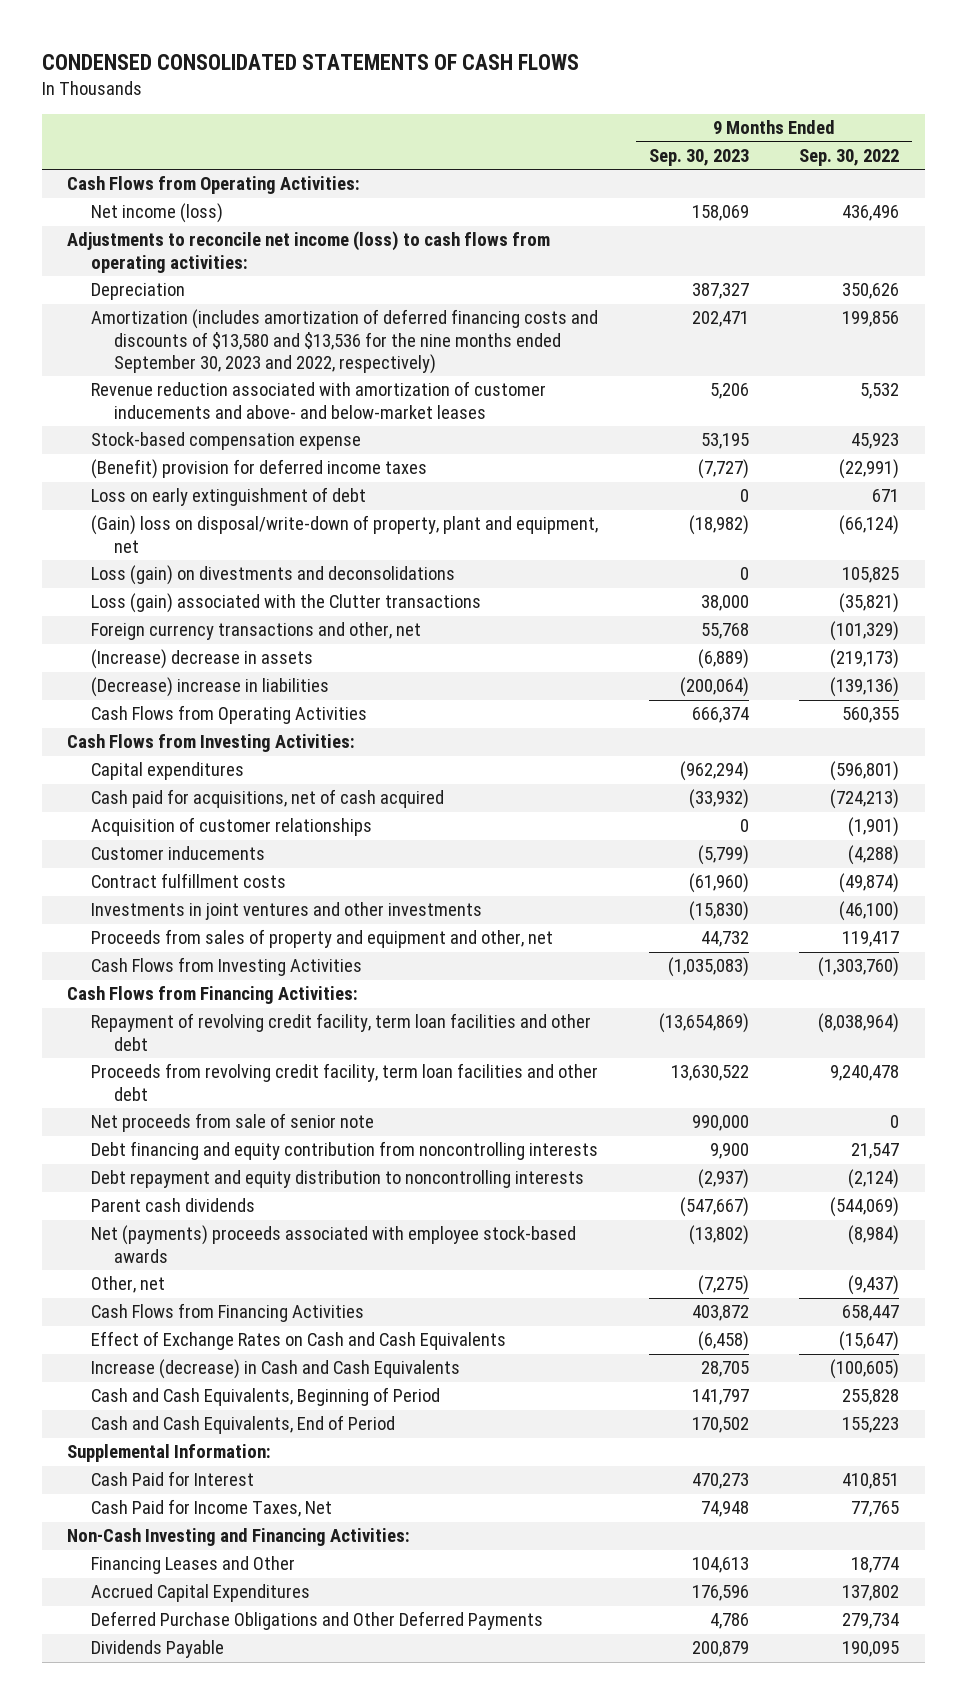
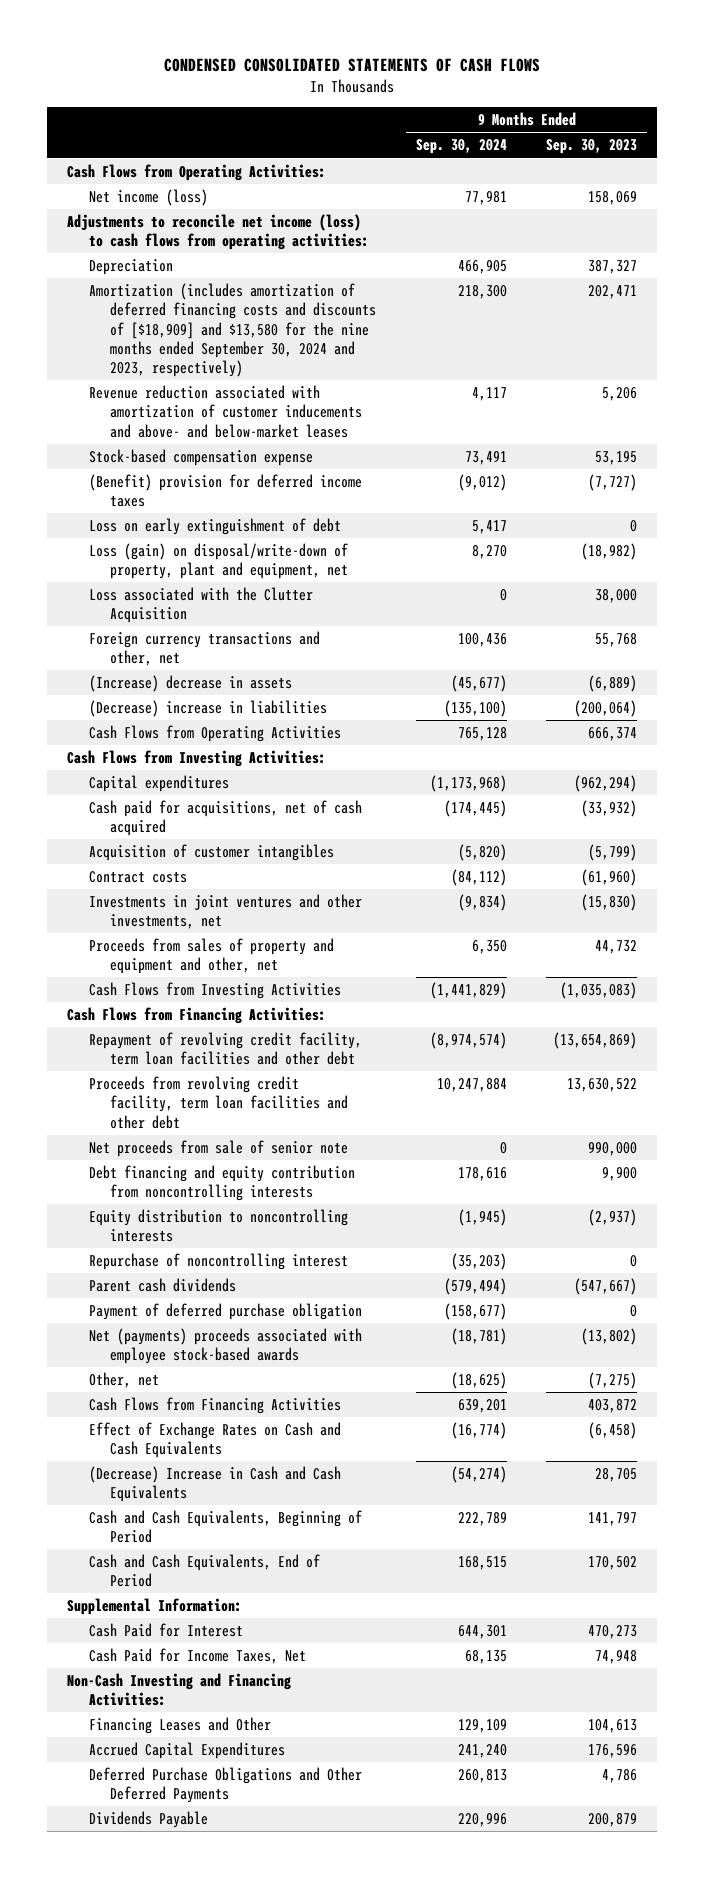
[799,149,900,167] Sep. 30, 2022 -> none
none -> [415,139,507,155] Sep. 30, 2024
[90,309,598,374] Amortization (includes amortization of deferred financing costs and discounts of $13,580 and $13,536 for the nine months ended September 30, 2023 and 2022, respectively) -> [88,282,377,378] Amortization (includes amortization of deferred financing costs and discounts of [$18,909] and $13,580 for the nine months ended September 30, 2024 and 2023, respectively)
[90,565,455,586] Loss (gain) on divestments and deconsolidations -> none
[90,515,598,553] (Gain) loss on disposal/write-down of property, plant and equipment, net -> [88,542,349,580] Loss (gain) on disposal/write-down of property, plant and equipment, net
[90,593,481,614] Loss (gain) associated with the Clutter transactions -> [88,586,313,624] Loss associated with the Clutter Acquisition
[90,846,265,861] Customer inducements -> none
[90,817,372,837] Acquisition of customer relationships -> [88,843,334,861] Acquisition of customer intangibles
[739,819,749,833] 0 -> [588,843,638,861] (5,799)
[90,873,286,889] Contract fulfillment costs -> [88,870,187,883] Contract costs
[90,902,482,921] Investments in joint ventures and other investments -> [88,893,362,930] Investments in joint ventures and other investments, net
[90,1170,584,1189] Debt repayment and equity distribution to noncontrolling interests -> [88,1208,348,1243] Equity distribution to noncontrolling interests
none -> [88,1252,348,1270] Repurchase of noncontrolling interest
none -> [88,1302,362,1320] Payment of deferred purchase obligation
[90,1359,460,1380] Increase (decrease) in Cash and Cash Equivalents -> [88,1465,341,1503] (Decrease) Increase in Cash and Cash Equivalents

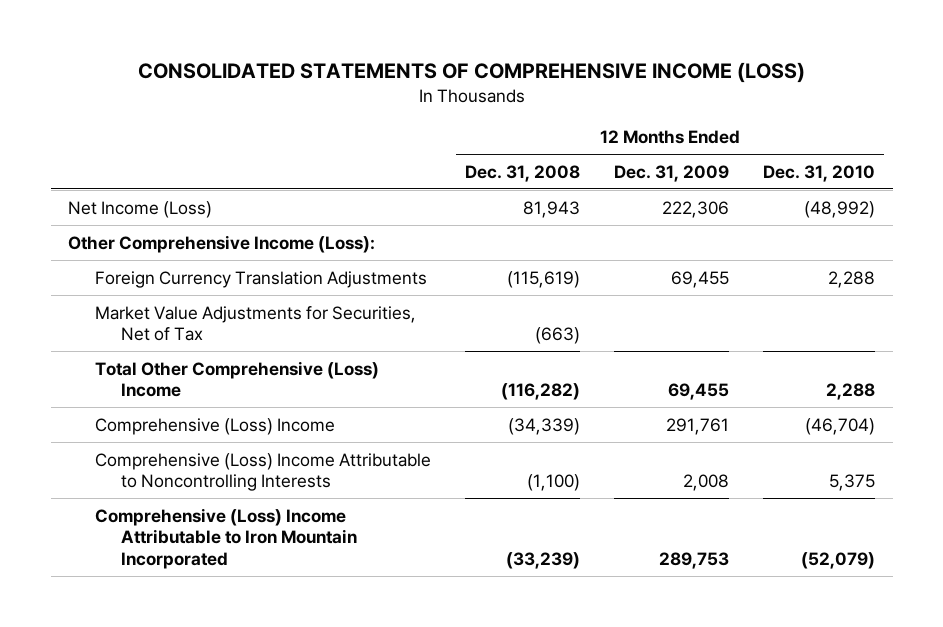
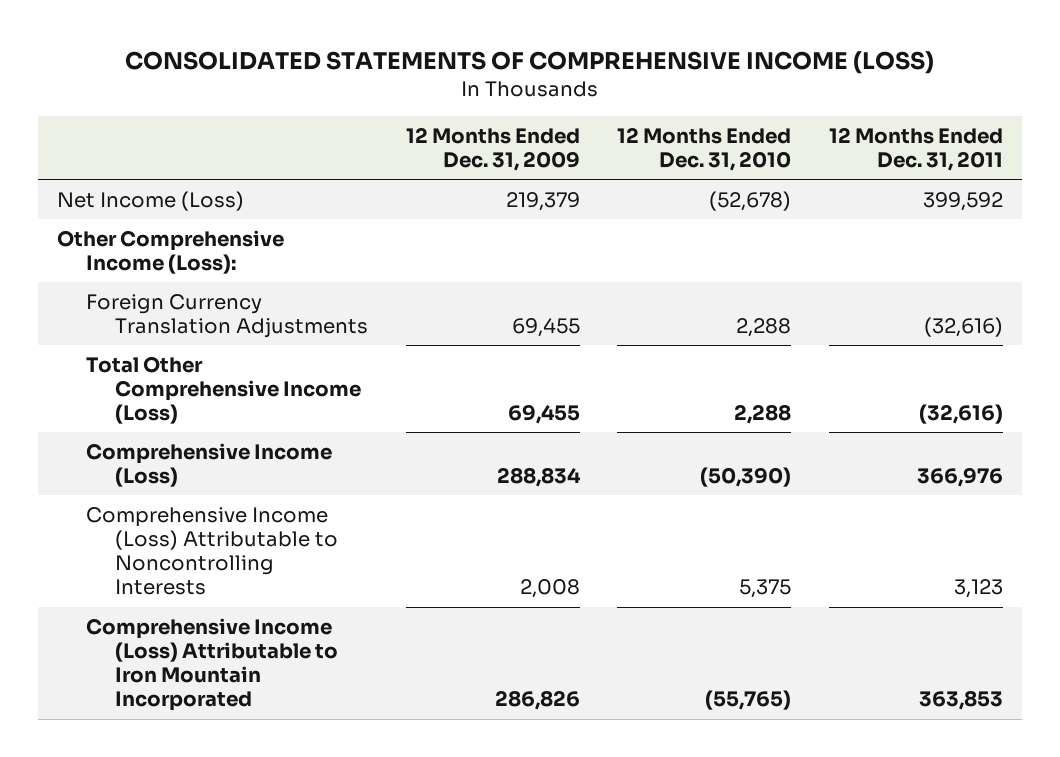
[464,164,580,182] Dec. 31, 2008 -> none
none -> [828,126,1003,171] 12 Months Ended Dec. 31, 2011
[662,200,730,218] 222,306 -> [505,191,580,211] 219,379
[804,200,876,218] (48,992) -> [709,190,792,211] (52,678)
[94,305,416,342] Market Value Adjustments for Securities, Net of Tax -> none
[94,360,379,398] Total Other Comprehensive (Loss) Income -> [85,355,361,425] Total Other Comprehensive Income (Loss)
[94,417,335,435] Comprehensive (Loss) Income -> [85,442,332,487] Comprehensive Income (Loss)
[666,417,730,435] 291,761 -> [496,466,581,487] 288,834
[805,417,876,435] (46,704) -> [700,466,792,487] (50,390)
[94,452,431,492] Comprehensive (Loss) Income Attributable to Noncontrolling Interests -> [85,506,338,596] Comprehensive Income (Loss) Attributable to Noncontrolling Interests
[94,507,358,569] Comprehensive (Loss) Income Attributable to Iron Mountain Incorporated -> [85,617,338,712] Comprehensive Income (Loss) Attributable to Iron Mountain Incorporated
[659,551,730,569] 289,753 -> [494,690,580,711] 286,826
[801,551,876,569] (52,079) -> [705,690,792,711] (55,765)

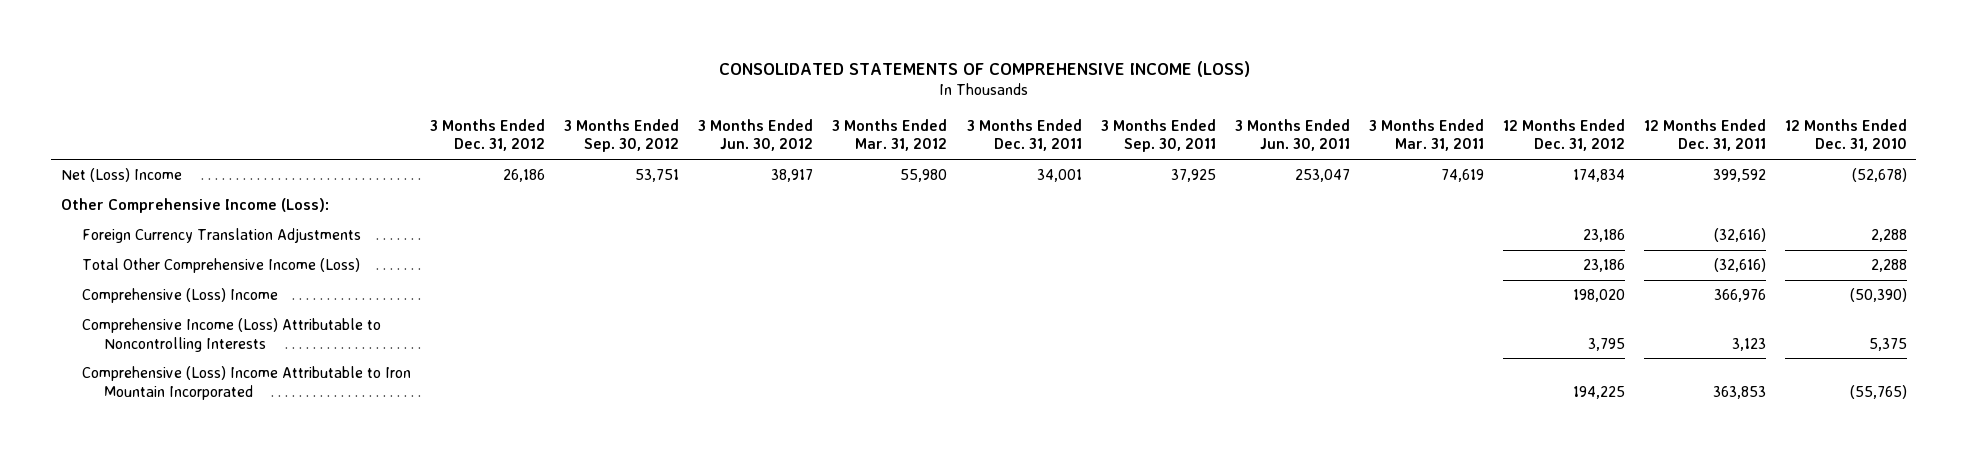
[405,126,580,171] 12 Months Ended Dec. 31, 2009 -> none
none -> [430,119,546,152] 3 Months Ended Dec. 31, 2012
none -> [564,119,680,153] 3 Months Ended Sep. 30, 2012
none -> [698,119,814,152] 3 Months Ended Jun. 30, 2012
none -> [832,119,948,152] 3 Months Ended Mar. 31, 2012
none -> [966,119,1082,152] 3 Months Ended Dec. 31, 2011
none -> [1100,119,1216,153] 3 Months Ended Sep. 30, 2011
none -> [1234,119,1350,152] 3 Months Ended Jun. 30, 2011
none -> [1368,119,1484,152] 3 Months Ended Mar. 31, 2011
none -> [1502,119,1625,152] 12 Months Ended Dec. 31, 2012
[57,190,245,211] Net Income (Loss) -> [60,168,182,183] Net (Loss) Income
[85,442,332,487] Comprehensive Income (Loss) -> [82,288,279,304] Comprehensive (Loss) Income
[85,617,338,712] Comprehensive Income (Loss) Attributable to Iron Mountain Incorporated -> [82,366,412,400] Comprehensive (Loss) Income Attributable to Iron Mountain Incorporated

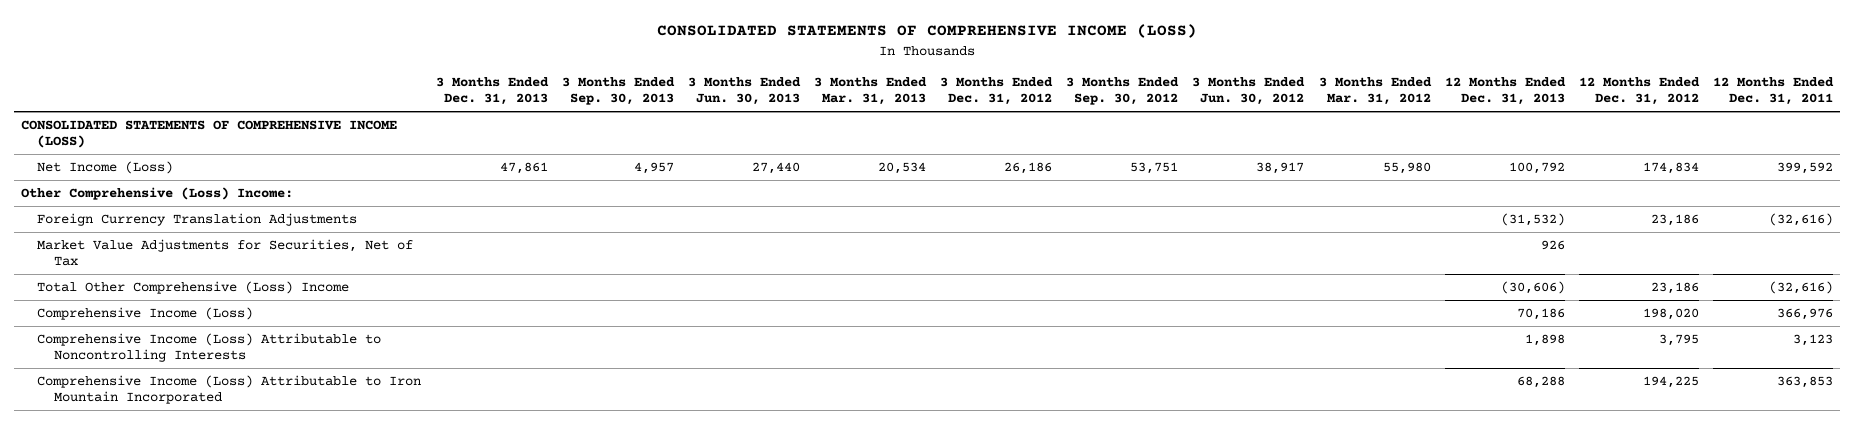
[966,119,1082,152] 3 Months Ended Dec. 31, 2011 -> none
[1100,119,1216,153] 3 Months Ended Sep. 30, 2011 -> none
[1234,119,1350,152] 3 Months Ended Jun. 30, 2011 -> none
[1368,119,1484,152] 3 Months Ended Mar. 31, 2011 -> none
[1784,119,1907,152] 12 Months Ended Dec. 31, 2010 -> none
none -> [435,76,549,106] 3 Months Ended Dec. 31, 2013
none -> [561,76,675,106] 3 Months Ended Sep. 30, 2013
none -> [687,76,801,106] 3 Months Ended Jun. 30, 2013
none -> [814,76,928,106] 3 Months Ended Mar. 31, 2013
none -> [1444,76,1566,106] 12 Months Ended Dec. 31, 2013
none -> [20,120,397,149] CONSOLIDATED STATEMENTS OF COMPREHENSIVE INCOME (LOSS)
[60,168,182,183] Net (Loss) Income -> [37,161,174,175] Net Income (Loss)
[60,198,329,214] Other Comprehensive Income (Loss): -> [20,187,293,201] Other Comprehensive (Loss) Income:
none -> [37,239,414,267] Market Value Adjustments for Securities, Net of Tax
[82,258,361,274] Total Other Comprehensive Income (Loss) -> [37,281,350,295] Total Other Comprehensive (Loss) Income
[82,288,279,304] Comprehensive (Loss) Income -> [37,307,254,321] Comprehensive Income (Loss)
[82,366,412,400] Comprehensive (Loss) Income Attributable to Iron Mountain Incorporated -> [37,375,422,405] Comprehensive Income (Loss) Attributable to Iron Mountain Incorporated

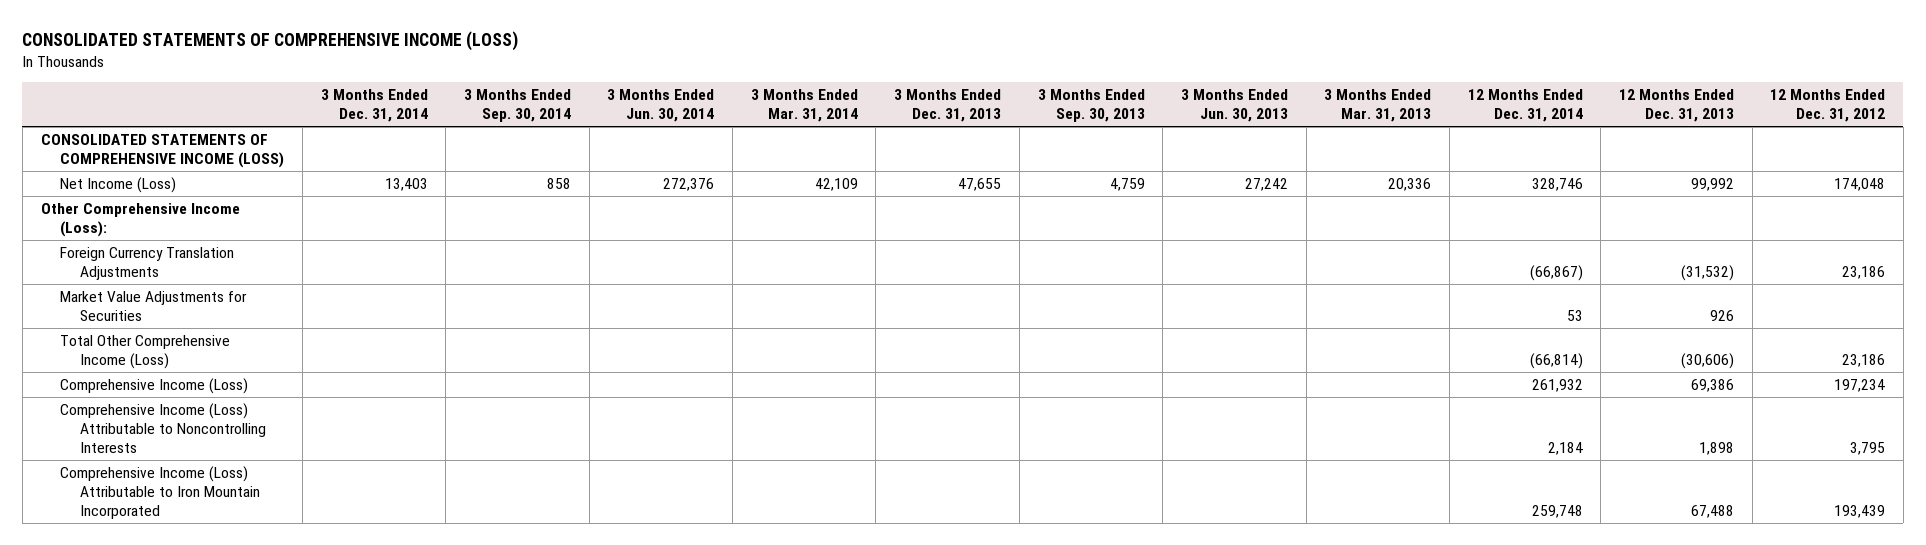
[940,76,1054,106] 3 Months Ended Dec. 31, 2012 -> none
[1066,76,1180,106] 3 Months Ended Sep. 30, 2012 -> none
[1192,76,1306,106] 3 Months Ended Jun. 30, 2012 -> none
[1318,76,1432,106] 3 Months Ended Mar. 31, 2012 -> none
[1713,76,1835,106] 12 Months Ended Dec. 31, 2011 -> none
none -> [320,89,428,123] 3 Months Ended Dec. 31, 2014
none -> [464,89,572,123] 3 Months Ended Sep. 30, 2014
none -> [607,89,715,123] 3 Months Ended Jun. 30, 2014
none -> [750,89,858,123] 3 Months Ended Mar. 31, 2014
none -> [1467,89,1583,123] 12 Months Ended Dec. 31, 2014
[499,162,548,175] 47,861 -> [958,177,1002,191] 47,655
[633,162,674,175] 4,957 -> [1109,177,1145,191] 4,759
[751,162,800,175] 27,440 -> [1244,177,1288,191] 27,242
[878,162,927,175] 20,534 -> [1388,177,1432,191] 20,336
[1508,162,1565,175] 100,792 -> [1690,177,1734,191] 99,992
[1642,162,1699,175] 174,834 -> [1834,177,1886,191] 174,048
[20,187,293,201] Other Comprehensive (Loss) Income: -> [40,202,240,237] Other Comprehensive Income (Loss):
[37,239,414,267] Market Value Adjustments for Securities, Net of Tax -> [60,290,248,321] Market Value Adjustments for Securities
[37,281,350,295] Total Other Comprehensive (Loss) Income -> [60,334,231,369] Total Other Comprehensive Income (Loss)
[1516,308,1565,321] 70,186 -> [1690,378,1734,392] 69,386
[1642,308,1699,321] 198,020 -> [1834,378,1886,392] 197,234
[1516,376,1565,389] 68,288 -> [1690,504,1734,518] 67,488
[1642,376,1699,389] 194,225 -> [1834,504,1886,518] 193,439

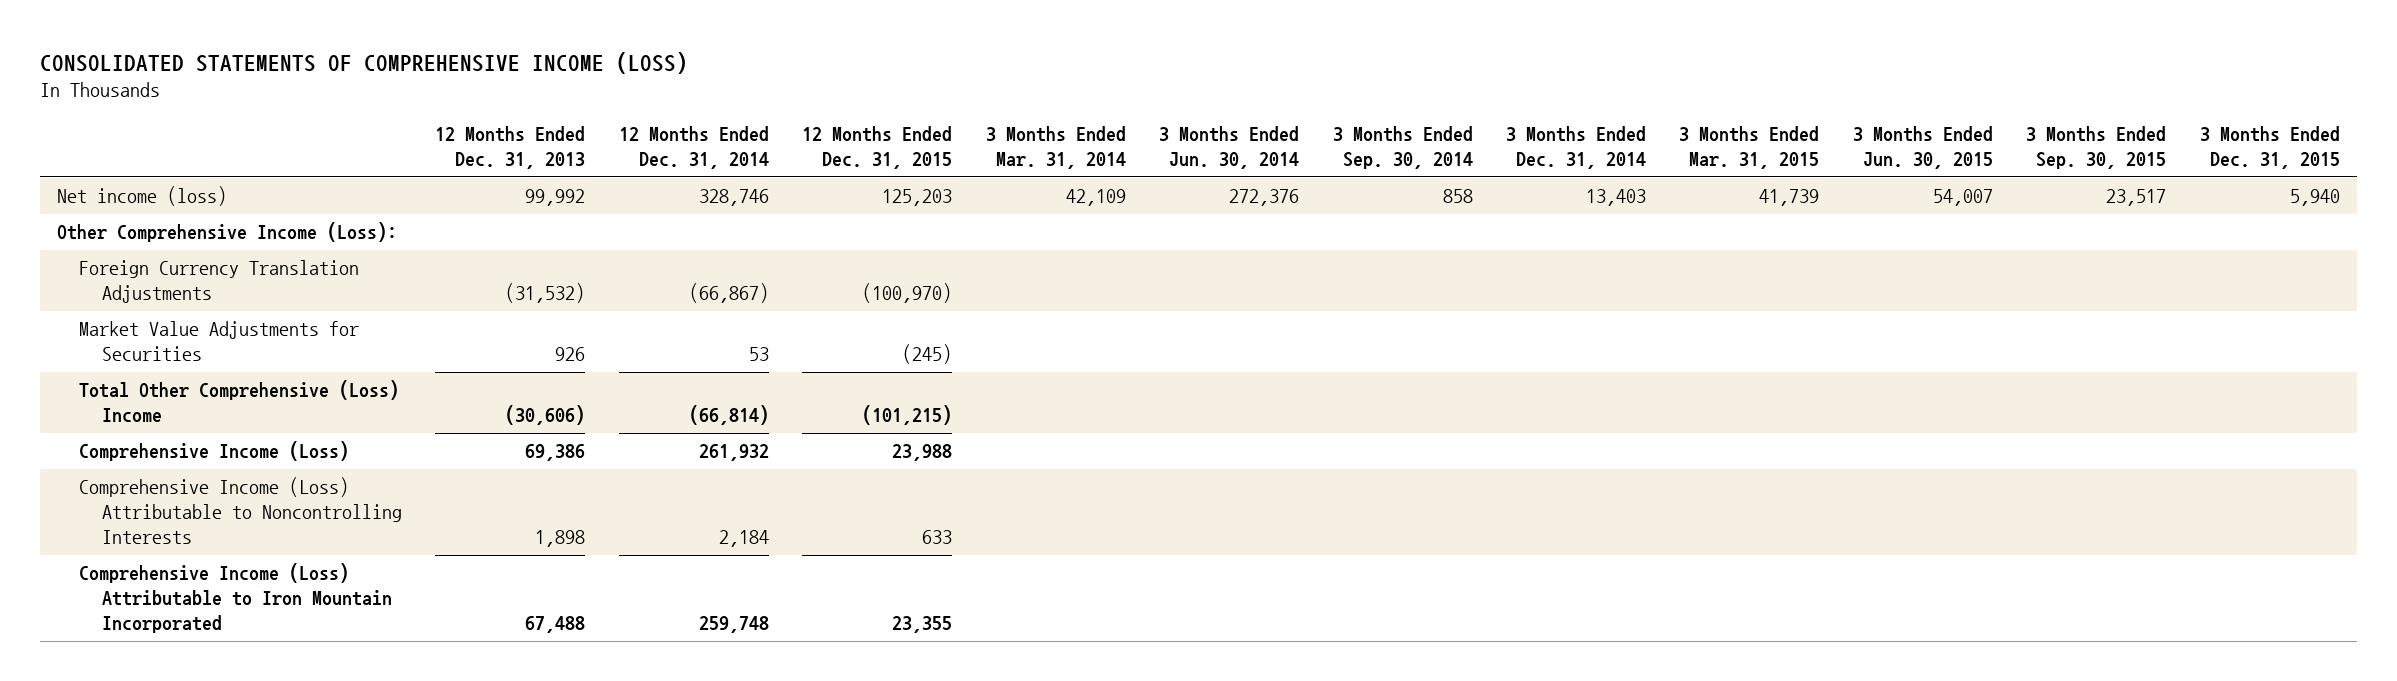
[894,89,1002,123] 3 Months Ended Dec. 31, 2013 -> none
[1037,89,1145,123] 3 Months Ended Sep. 30, 2013 -> none
[1180,89,1288,123] 3 Months Ended Jun. 30, 2013 -> none
[1324,89,1432,123] 3 Months Ended Mar. 31, 2013 -> none
[1770,89,1886,123] 12 Months Ended Dec. 31, 2012 -> none
none -> [802,125,953,169] 12 Months Ended Dec. 31, 2015
none -> [1679,125,1820,169] 3 Months Ended Mar. 31, 2015
none -> [1852,125,1993,169] 3 Months Ended Jun. 30, 2015
none -> [2026,125,2167,169] 3 Months Ended Sep. 30, 2015
none -> [2199,125,2340,169] 3 Months Ended Dec. 31, 2015
[40,133,285,168] CONSOLIDATED STATEMENTS OF COMPREHENSIVE INCOME (LOSS) -> none
[60,176,177,193] Net Income (Loss) -> [56,186,227,207] Net income (loss)
[60,334,231,369] Total Other Comprehensive Income (Loss) -> [79,380,400,424] Total Other Comprehensive (Loss) Income

